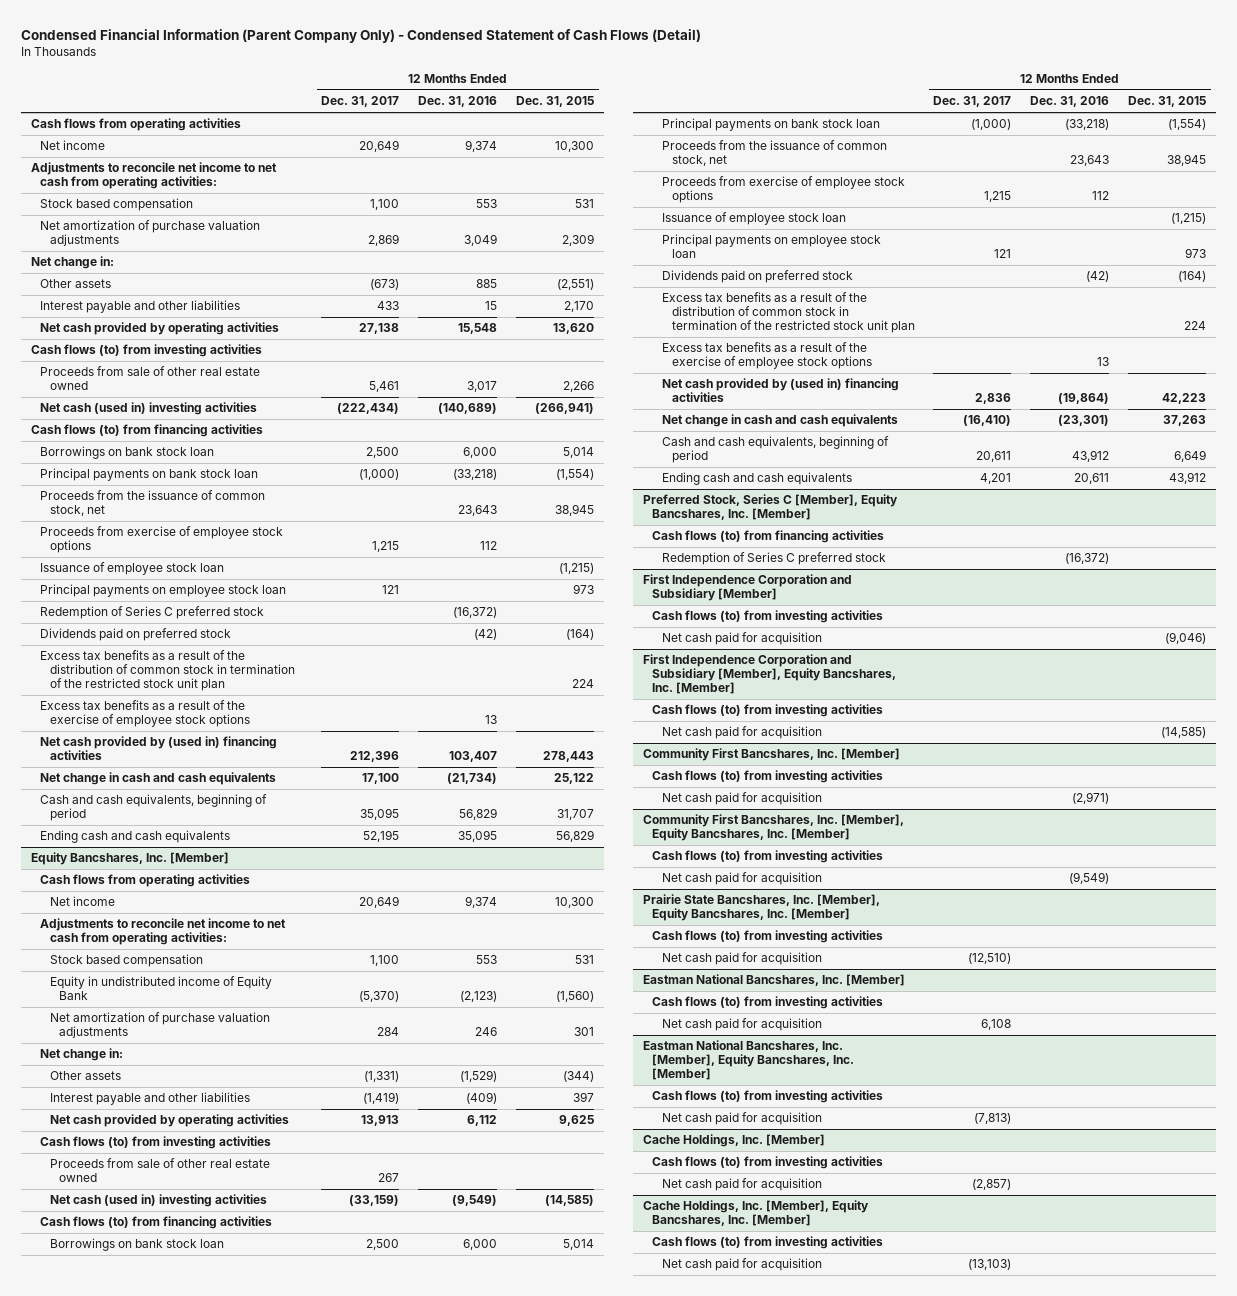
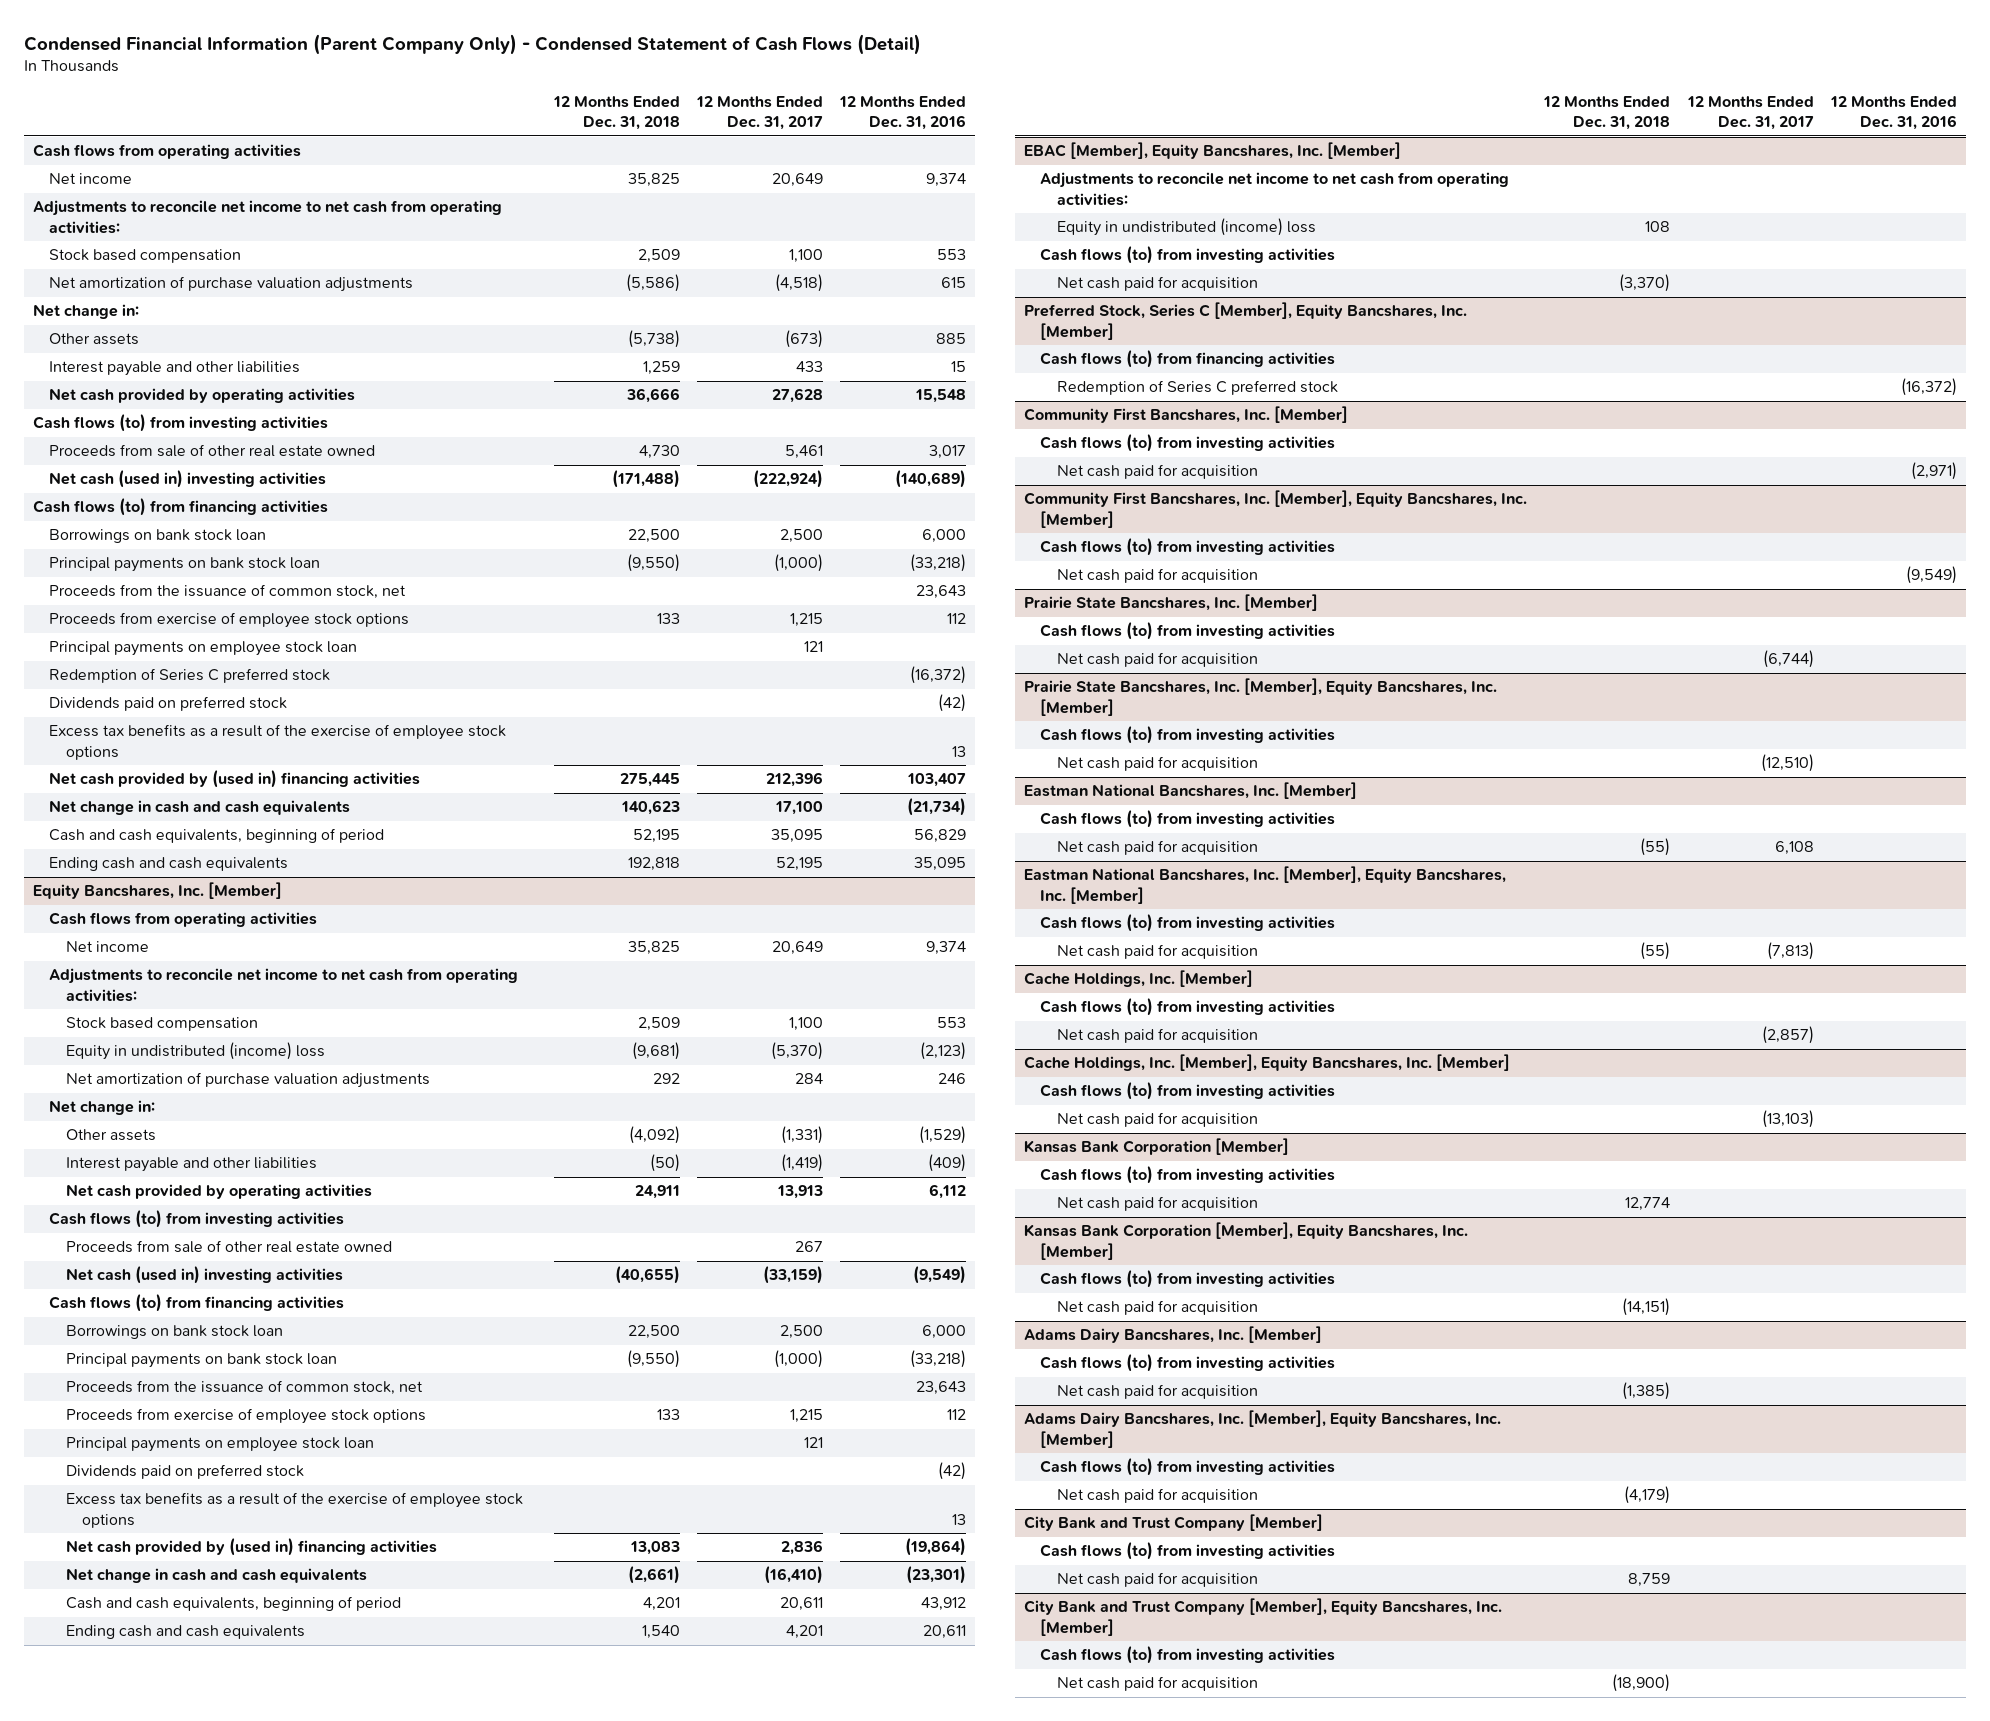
[516,96,595,108] Dec. 31, 2015 -> none
none -> [552,95,680,131] 12 Months Ended Dec. 31, 2018
[368,234,400,247] 2,869 -> [774,274,823,293] (4,518)
[464,234,498,247] 3,049 -> [941,277,967,289] 615
[359,323,400,335] 27,138 -> [771,388,823,404] 27,628
[337,403,400,415] (222,434) -> [752,470,823,489] (222,924)
[40,562,225,576] Issuance of employee stock loan -> none
[40,650,295,692] Excess tax benefits as a result of the distribution of common stock in termination of the restricted stock unit plan -> none
[49,976,272,1001] Equity in undistributed income of Equity Bank -> [65,1042,325,1061] Equity in undistributed (income) loss
[661,212,846,226] Issuance of employee stock loan -> none
[661,292,915,334] Excess tax benefits as a result of the distribution of common stock in termination of the restricted stock unit plan -> none
none -> [1024,142,1402,160] EBAC [Member], Equity Bancshares, Inc. [Member]
none -> [1040,172,1510,206] Adjustments to reconcile net income to net cash from operating activities:
none -> [1056,218,1316,237] Equity in undistributed (income) loss
none -> [1040,246,1336,265] Cash flows (to) from investing activities
none -> [1056,276,1258,292] Net cash paid for acquisition
[642,574,852,602] First Independence Corporation and Subsidiary [Member] -> none
[652,610,884,624] Cash flows (to) from investing activities -> none
[661,632,822,646] Net cash paid for acquisition -> none
[642,654,897,695] First Independence Corporation and Subsidiary [Member], Equity Bancshares, Inc. [Member] -> none
[652,704,884,718] Cash flows (to) from investing activities -> none
[661,726,822,740] Net cash paid for acquisition -> none
none -> [1024,594,1319,612] Prairie State Bancshares, Inc. [Member]
none -> [1040,622,1336,641] Cash flows (to) from investing activities
none -> [1056,652,1258,668] Net cash paid for acquisition
none -> [1024,1138,1290,1156] Kansas Bank Corporation [Member]
none -> [1040,1166,1336,1185] Cash flows (to) from investing activities
none -> [1056,1196,1258,1212] Net cash paid for acquisition
none -> [1024,1222,1469,1260] Kansas Bank Corporation [Member], Equity Bancshares, Inc. [Member]
none -> [1040,1270,1336,1289] Cash flows (to) from investing activities
none -> [1056,1300,1258,1316] Net cash paid for acquisition
none -> [1024,1326,1323,1344] Adams Dairy Bancshares, Inc. [Member]
none -> [1040,1354,1336,1373] Cash flows (to) from investing activities
none -> [1056,1384,1258,1400] Net cash paid for acquisition
none -> [1024,1410,1502,1448] Adams Dairy Bancshares, Inc. [Member], Equity Bancshares, Inc. [Member]
none -> [1040,1458,1336,1477] Cash flows (to) from investing activities
none -> [1056,1488,1258,1504] Net cash paid for acquisition
none -> [1024,1514,1324,1532] City Bank and Trust Company [Member]
none -> [1040,1542,1336,1561] Cash flows (to) from investing activities
none -> [1056,1572,1258,1588] Net cash paid for acquisition
none -> [1024,1598,1503,1636] City Bank and Trust Company [Member], Equity Bancshares, Inc. [Member]
none -> [1040,1646,1336,1665] Cash flows (to) from investing activities
none -> [1056,1676,1258,1692] Net cash paid for acquisition

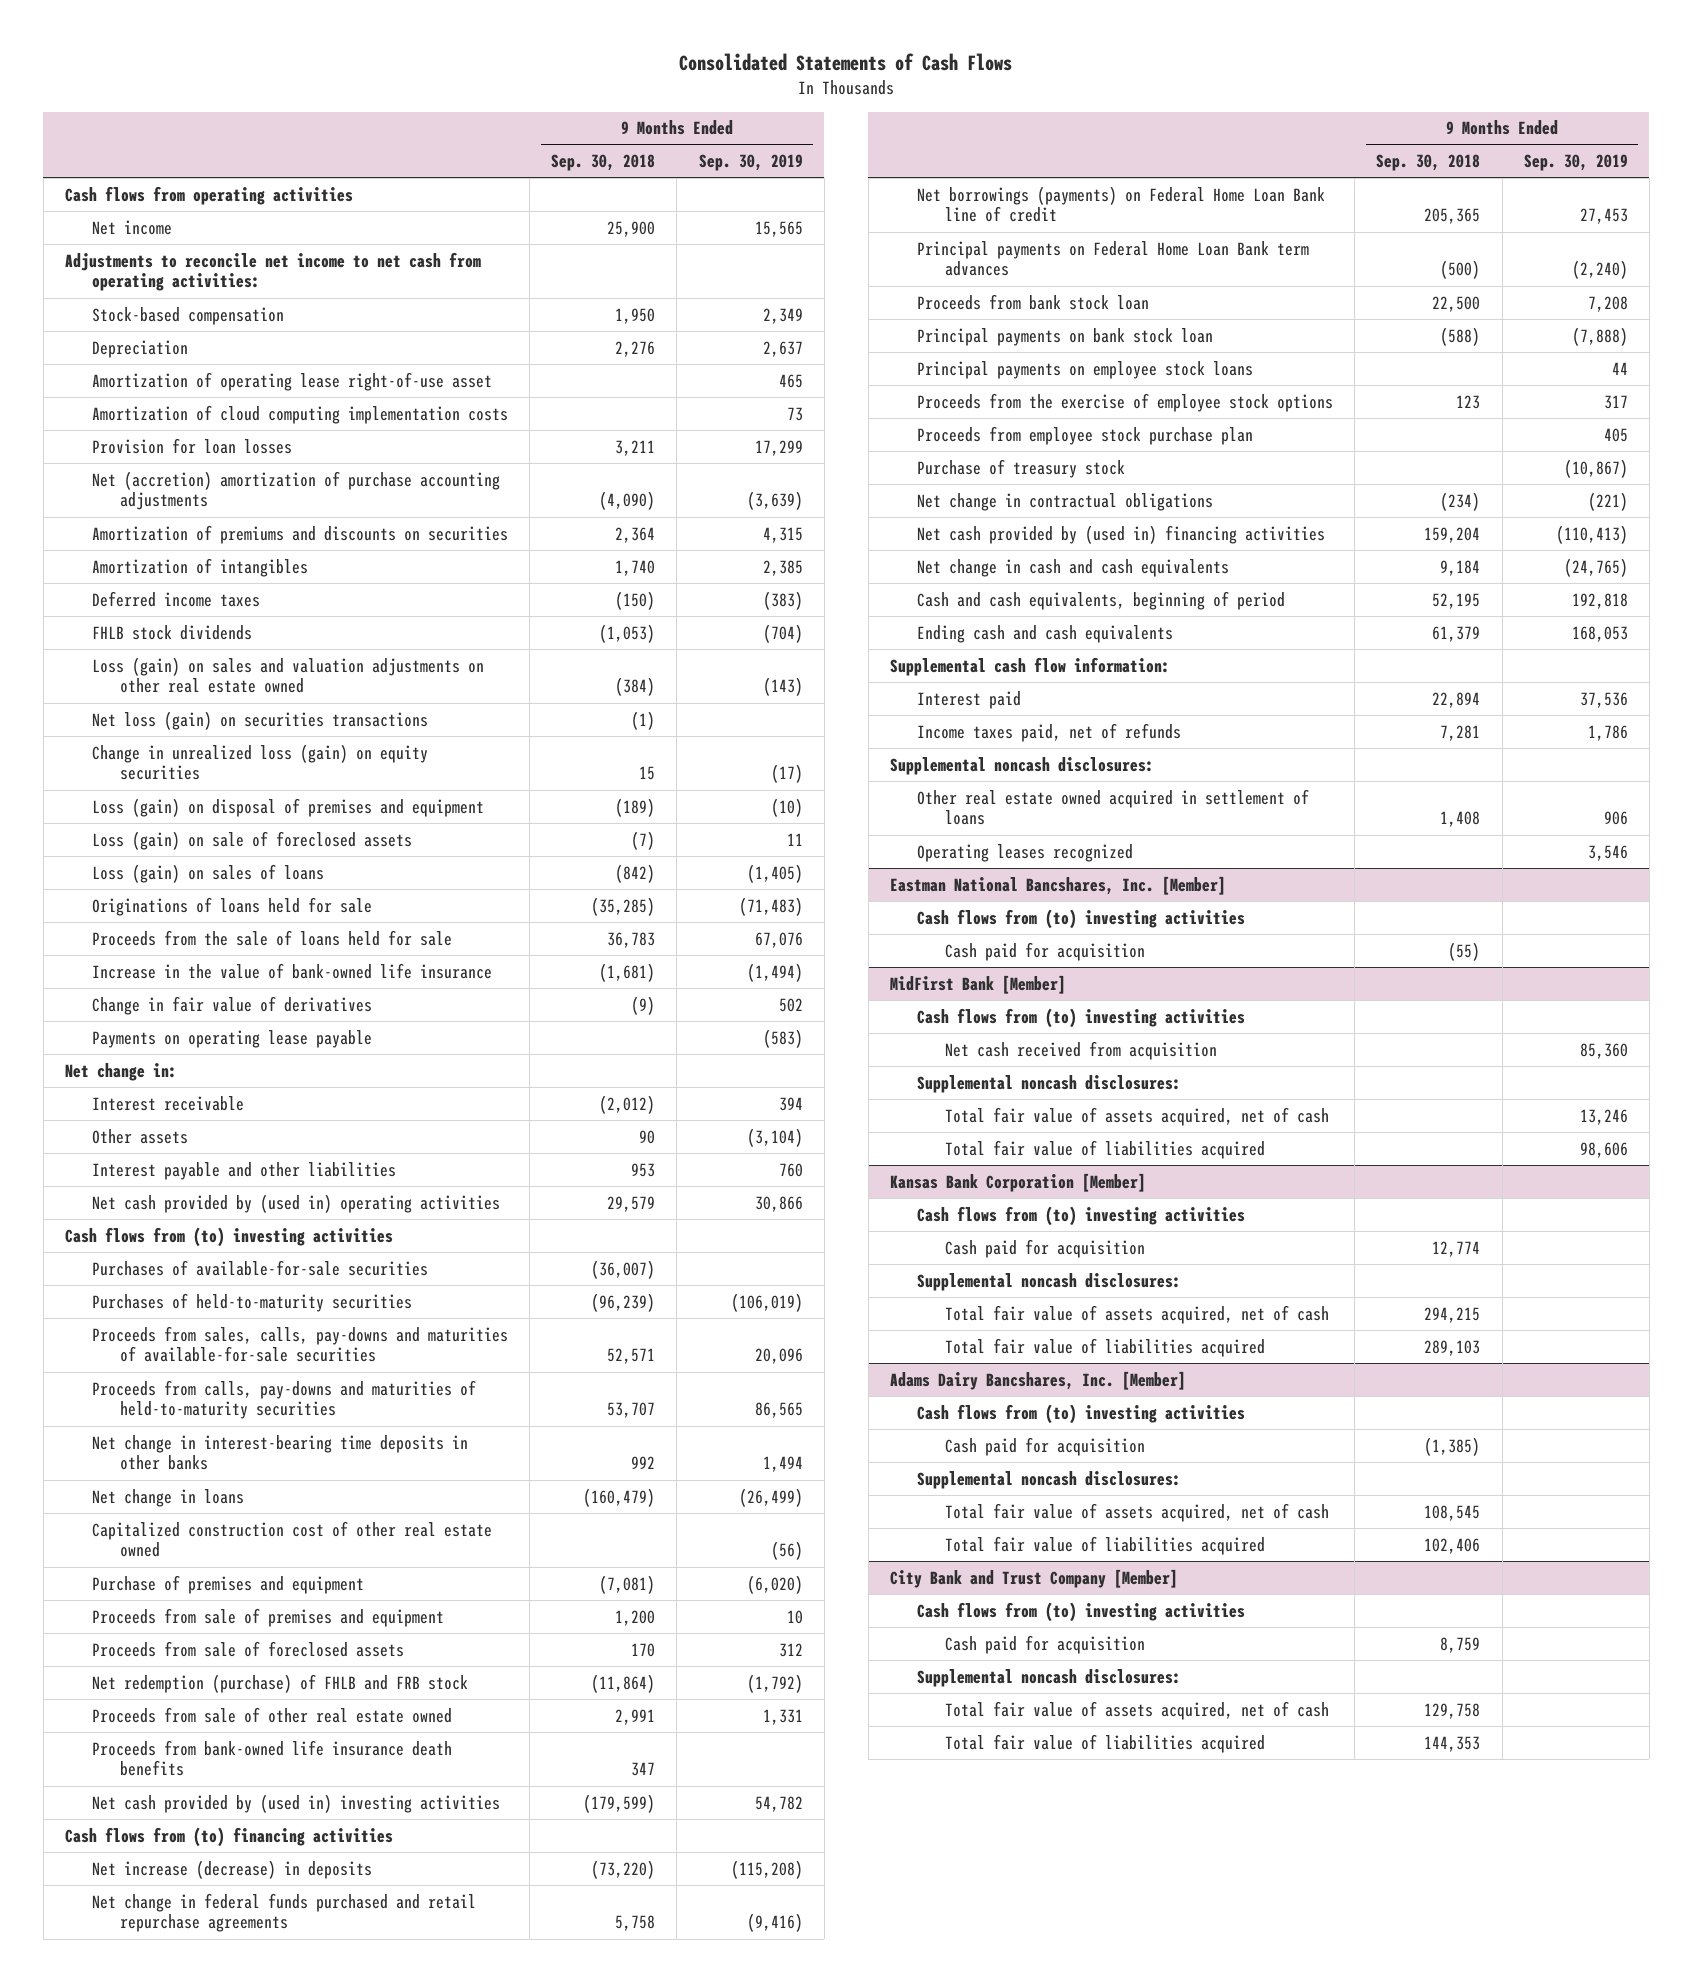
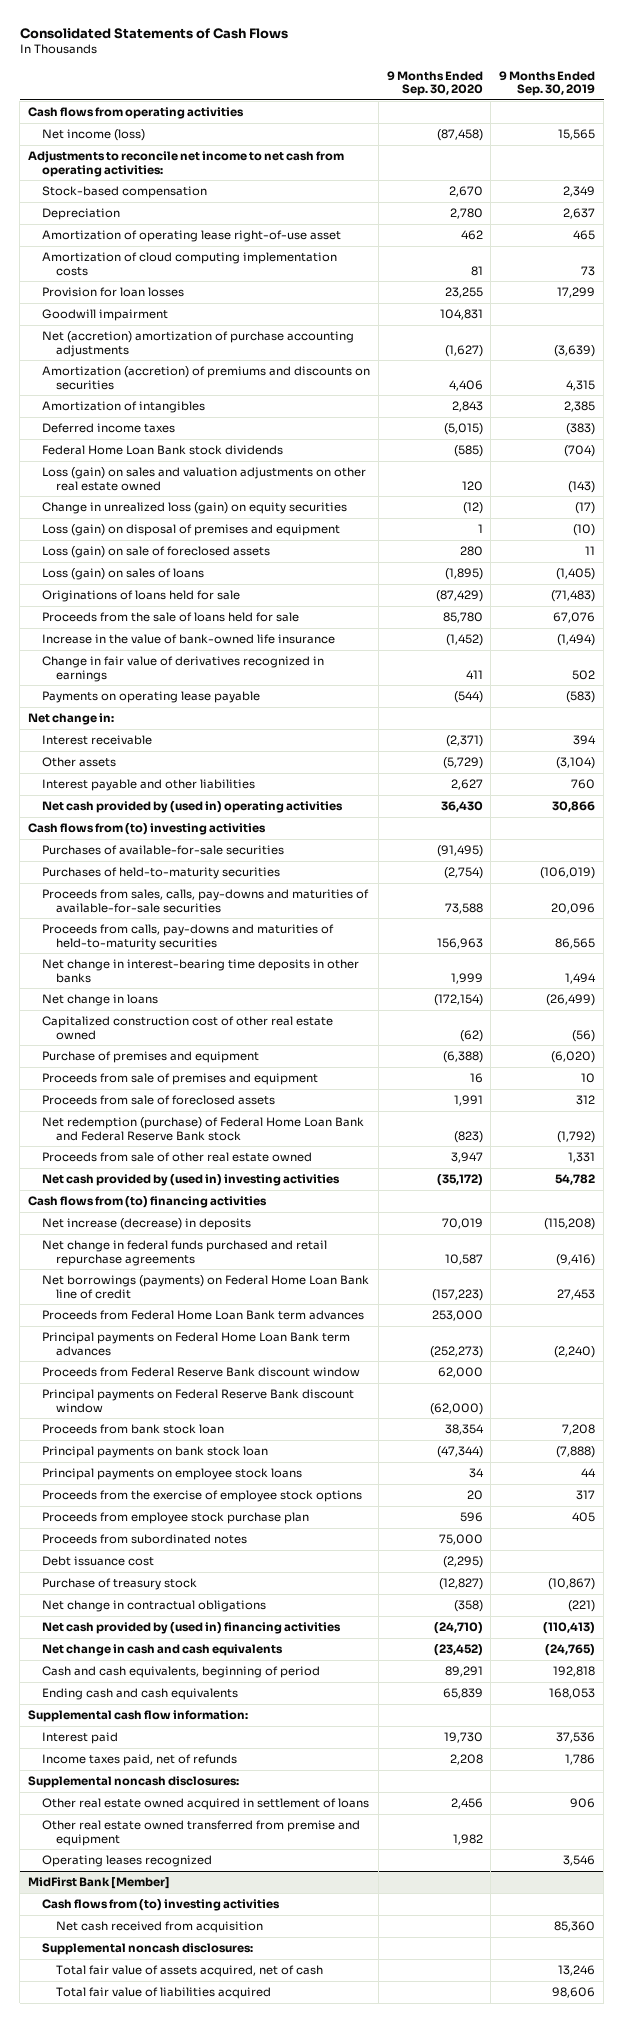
[551,154,656,172] Sep. 30, 2018 -> none
none -> [386,70,483,96] 9 Months Ended Sep. 30, 2020
[92,219,173,235] Net income -> [41,129,145,142] Net income (loss)
none -> [41,309,168,322] Goodwill impairment
[92,524,509,544] Amortization of premiums and discounts on securities -> [41,366,370,390] Amortization (accretion) of premiums and discounts on securities
[92,624,253,640] FHLB stock dividends -> [41,445,283,456] Federal Home Loan Bank stock dividends
[92,710,429,730] Net loss (gain) on securities transactions -> none
[92,995,373,1015] Change in fair value of derivatives -> [41,656,324,682] Change in fair value of derivatives recognized in earnings
[92,1673,469,1693] Net redemption (purchase) of FHLB and FRB stock -> [41,1117,364,1141] Net redemption (purchase) of Federal Home Loan Bank and Federal Reserve Bank stock
[92,1739,453,1777] Proceeds from bank-owned life insurance death benefits -> none
none -> [41,1310,364,1321] Proceeds from Federal Home Loan Bank term advances
none -> [41,1367,360,1378] Proceeds from Federal Reserve Bank discount window
none -> [41,1389,354,1413] Principal payments on Federal Reserve Bank discount window
none -> [41,1534,247,1545] Proceeds from subordinated notes
none -> [41,1556,154,1567] Debt issuance cost
none -> [41,1820,360,1846] Other real estate owned transferred from premise and equipment
[889,875,1226,895] Eastman National Bancshares, Inc. [Member] -> none
[917,908,1246,929] Cash flows from (to) investing activities -> none
[944,941,1145,961] Cash paid for acquisition -> none
[889,1172,1146,1192] Kansas Bank Corporation [Member] -> none
[917,1205,1246,1226] Cash flows from (to) investing activities -> none
[944,1238,1145,1258] Cash paid for acquisition -> none
[917,1272,1182,1291] Supplemental noncash disclosures: -> none
[944,1304,1329,1324] Total fair value of assets acquired, net of cash -> none
[944,1337,1265,1357] Total fair value of liabilities acquired -> none
[889,1370,1186,1390] Adams Dairy Bancshares, Inc. [Member] -> none
[917,1403,1246,1424] Cash flows from (to) investing activities -> none
[944,1436,1145,1456] Cash paid for acquisition -> none
[917,1470,1182,1489] Supplemental noncash disclosures: -> none
[944,1502,1329,1522] Total fair value of assets acquired, net of cash -> none
[944,1535,1265,1555] Total fair value of liabilities acquired -> none
[889,1568,1178,1588] City Bank and Trust Company [Member] -> none
[917,1601,1246,1622] Cash flows from (to) investing activities -> none
[944,1634,1145,1654] Cash paid for acquisition -> none
[917,1668,1182,1687] Supplemental noncash disclosures: -> none
[944,1700,1329,1720] Total fair value of assets acquired, net of cash -> none
[944,1733,1265,1753] Total fair value of liabilities acquired -> none

